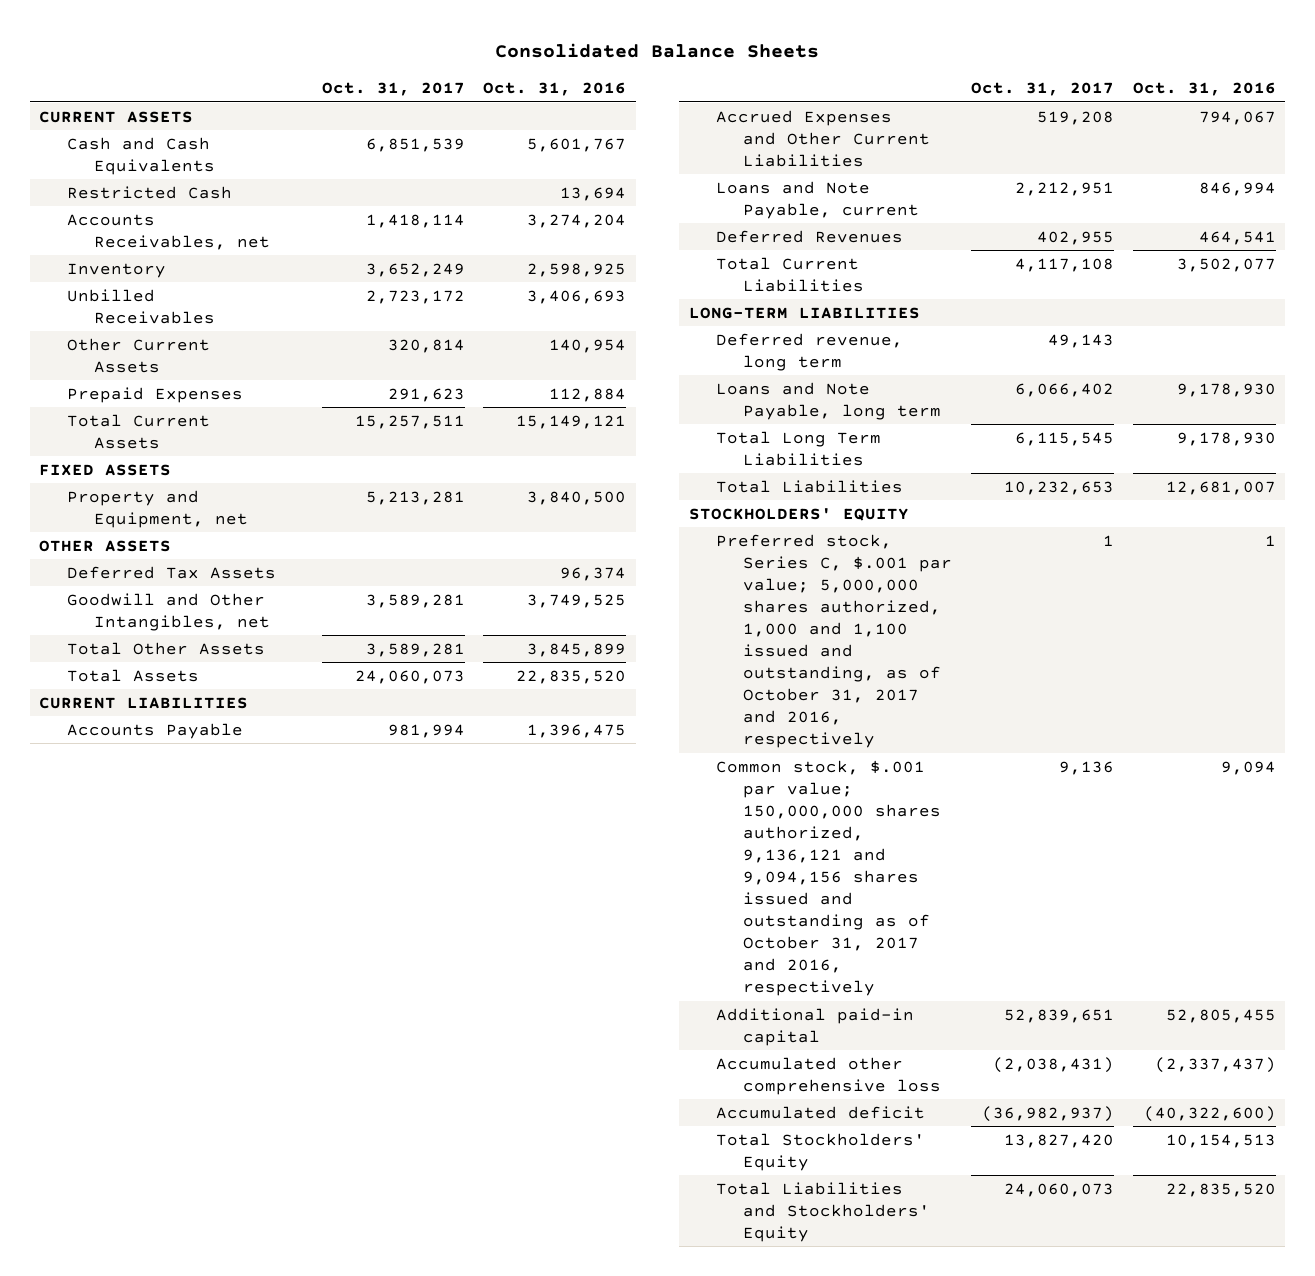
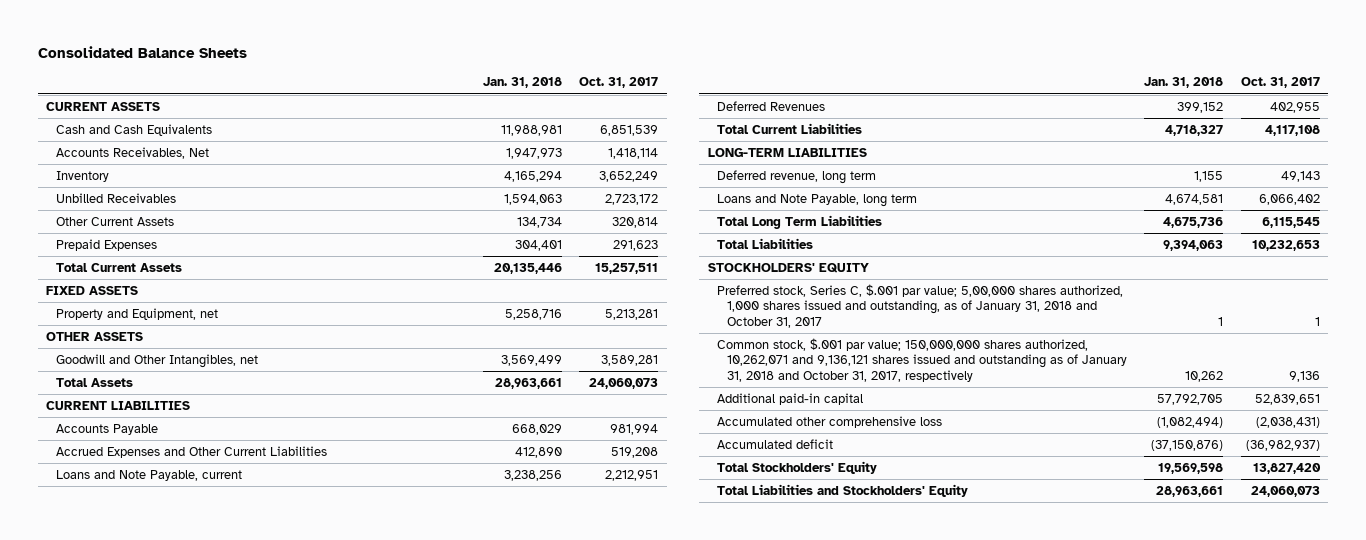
[483,82,627,97] Oct. 31, 2016 -> none
none -> [482,77,562,89] Jan. 31, 2018
[66,185,232,199] Restricted Cash -> none
[66,213,270,250] Accounts Receivables, net -> [55,146,209,159] Accounts Receivables, Net
[66,565,276,579] Deferred Tax Assets -> none
[66,641,265,655] Total Other Assets -> none
[716,533,953,749] Preferred stock, Series C, $.001 par value; 5,000,000 shares authorized, 1,000 and 1,100 issued and outstanding, as of October 31, 2017 and 2016, respectively -> [717,283,1124,328] Preferred stock, Series C, $.001 par value; 5,00,000 shares authorized, 1,000 shares issued and outstanding, as of January 31, 2018 and October 31, 2017
[716,759,942,997] Common stock, $.001 par value; 150,000,000 shares authorized, 9,136,121 and 9,094,156 shares issued and outstanding as of October 31, 2017 and 2016, respectively -> [717,337,1127,382] Common stock, $.001 par value; 150,000,000 shares authorized, 10,262,071 and 9,136,121 shares issued and outstanding as of January 31, 2018 and October 31, 2017, respectively

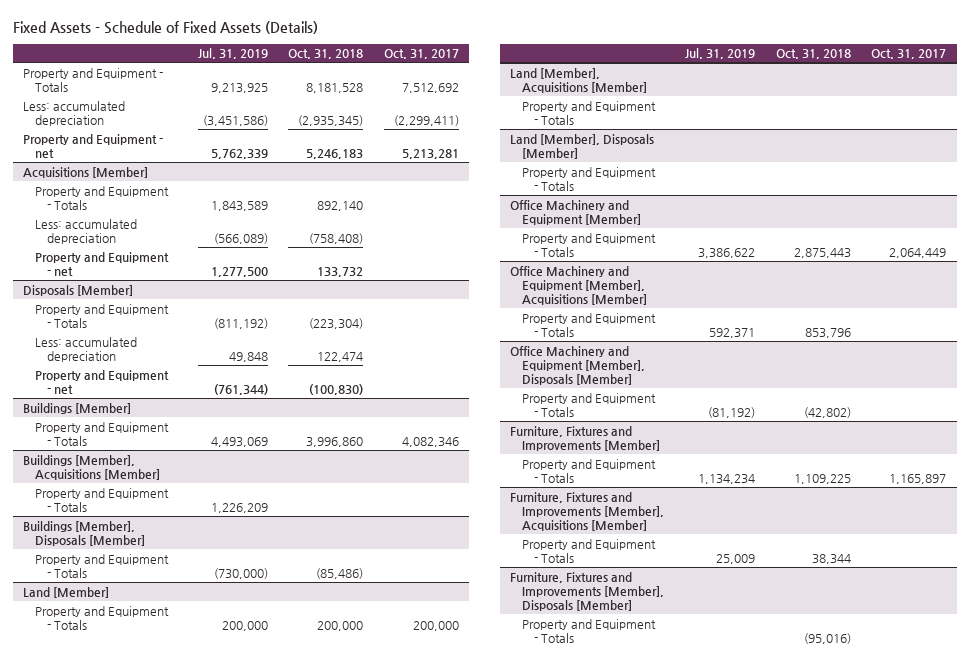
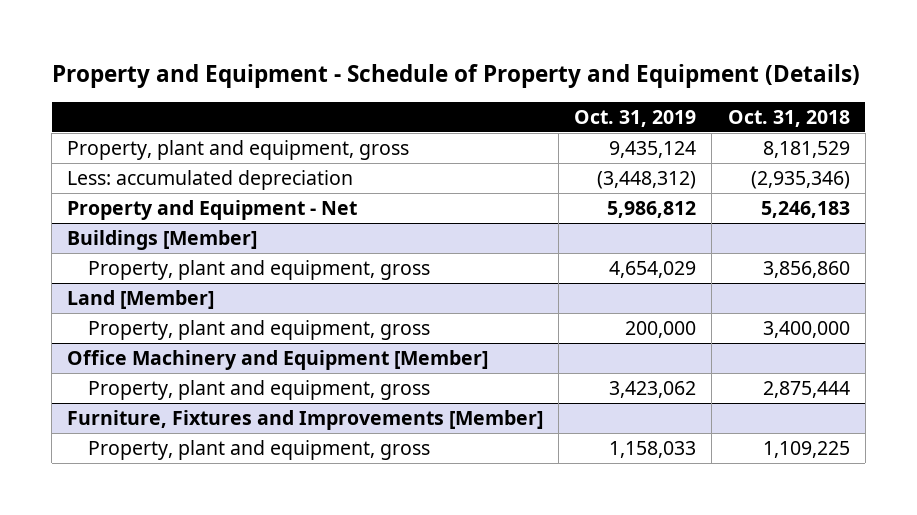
[12,20,318,34] Fixed Assets - Schedule of Fixed Assets (Details) -> [51,64,860,89] Property and Equipment - Schedule of Property and Equipment (Details)
[197,48,268,60] Jul. 31, 2019 -> none
[384,49,460,60] Oct. 31, 2017 -> none
none -> [574,109,697,127] Oct. 31, 2019
[23,166,149,178] Acquisitions [Member] -> none
[35,185,170,210] Property and Equipment - Totals -> none
[35,218,138,244] Less: accumulated depreciation -> none
[35,251,170,276] Property and Equipment - net -> none
[23,284,134,296] Disposals [Member] -> none
[35,303,170,328] Property and Equipment - Totals -> none
[35,336,138,362] Less: accumulated depreciation -> none
[35,369,170,394] Property and Equipment - net -> none
[23,67,164,92] Property and Equipment - Totals -> [67,140,410,161] Property, plant and equipment, gross
[306,82,364,93] 8,181,528 -> [762,141,850,159] 8,181,529
[298,114,364,126] (2,935,345) -> [750,171,850,190] (2,935,346)
[23,133,164,158] Property and Equipment - net -> [67,200,358,221] Property and Equipment - Net
[23,454,161,480] Buildings [Member], Acquisitions [Member] -> none
[35,487,170,512] Property and Equipment - Totals -> none
[23,520,146,546] Buildings [Member], Disposals [Member] -> none
[35,553,170,578] Property and Equipment - Totals -> none
[35,421,170,446] Property and Equipment - Totals -> [87,260,430,281] Property, plant and equipment, gross
[306,436,364,447] 3,996,860 -> [762,261,850,279] 3,856,860
[510,67,648,93] Land [Member], Acquisitions [Member] -> none
[522,100,657,125] Property and Equipment - Totals -> none
[510,133,655,159] Land [Member], Disposals [Member] -> none
[522,166,657,191] Property and Equipment - Totals -> none
[35,605,170,630] Property and Equipment - Totals -> [87,320,430,341] Property, plant and equipment, gross
[317,620,364,631] 200,000 -> [762,321,850,339] 3,400,000
[510,265,648,305] Office Machinery and Equipment [Member], Acquisitions [Member] -> none
[522,312,657,337] Property and Equipment - Totals -> none
[510,345,646,385] Office Machinery and Equipment [Member], Disposals [Member] -> none
[522,392,657,417] Property and Equipment - Totals -> none
[522,232,657,257] Property and Equipment - Totals -> [87,380,430,401] Property, plant and equipment, gross
[793,247,851,258] 2,875,443 -> [762,381,850,399] 2,875,444
[510,491,665,531] Furniture, Fixtures and Improvements [Member], Acquisitions [Member] -> none
[522,538,657,563] Property and Equipment - Totals -> none
[510,571,665,611] Furniture, Fixtures and Improvements [Member], Disposals [Member] -> none
[522,618,657,643] Property and Equipment - Totals -> none
[522,458,657,483] Property and Equipment - Totals -> [87,440,430,461] Property, plant and equipment, gross

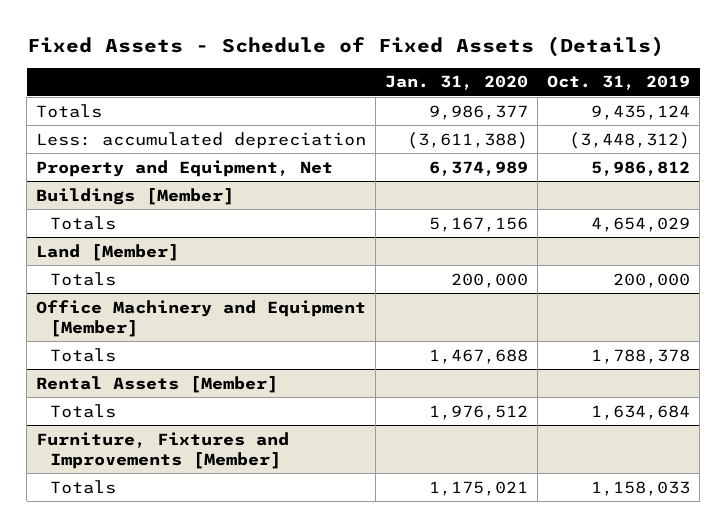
[51,64,860,89] Property and Equipment - Schedule of Property and Equipment (Details) -> [26,35,664,57] Fixed Assets - Schedule of Fixed Assets (Details)
[727,109,850,127] Oct. 31, 2018 -> none
none -> [385,75,529,91] Jan. 31, 2020
[67,140,410,161] Property, plant and equipment, gross -> [36,103,103,118] Totals
[67,200,358,221] Property and Equipment - Net -> [36,159,334,177] Property and Equipment, Net
[87,260,430,281] Property, plant and equipment, gross -> [49,215,116,230] Totals
[87,320,430,341] Property, plant and equipment, gross -> [49,271,116,286] Totals
[87,380,430,401] Property, plant and equipment, gross -> none
none -> [49,347,116,362] Totals
none -> [36,375,279,393] Rental Assets [Member]
none -> [49,403,116,418] Totals
[87,440,430,461] Property, plant and equipment, gross -> [49,479,116,494] Totals

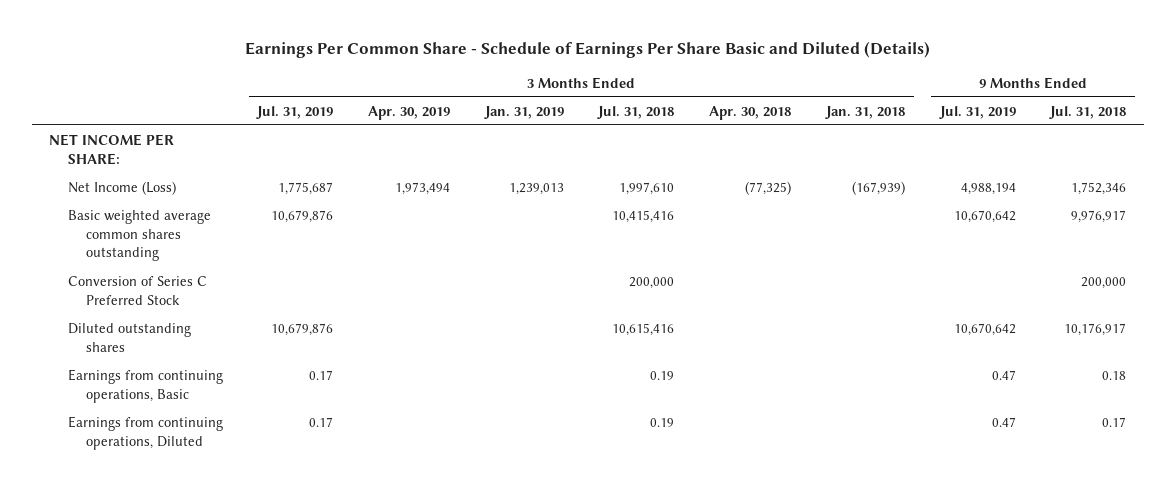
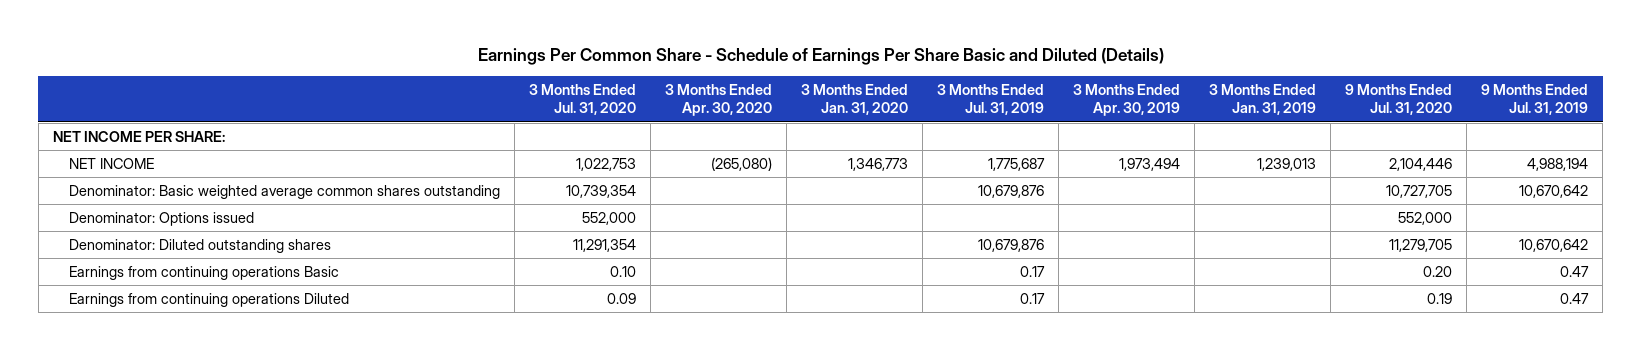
[597,105,675,119] Jul. 31, 2018 -> none
[709,105,792,120] Apr. 30, 2018 -> none
[824,105,905,119] Jan. 31, 2018 -> none
[1049,105,1127,119] Jul. 31, 2018 -> none
none -> [528,83,636,116] 3 Months Ended Jul. 31, 2020
none -> [664,83,772,117] 3 Months Ended Apr. 30, 2020
none -> [800,83,908,116] 3 Months Ended Jan. 31, 2020
none -> [1345,83,1453,116] 9 Months Ended Jul. 31, 2020
[67,275,207,305] Conversion of Series C Preferred Stock -> none
[67,180,176,195] Net Income (Loss) -> [68,157,154,169] NET INCOME
[67,209,211,262] Basic weighted average common shares outstanding -> [68,184,500,199] Denominator: Basic weighted average common shares outstanding
none -> [68,211,254,226] Denominator: Options issued
[67,322,191,352] Diluted outstanding shares -> [68,238,331,253] Denominator: Diluted outstanding shares
[67,368,223,403] Earnings from continuing operations, Basic -> [68,265,339,280] Earnings from continuing operations Basic
[67,415,223,450] Earnings from continuing operations, Diluted -> [68,292,349,307] Earnings from continuing operations Diluted

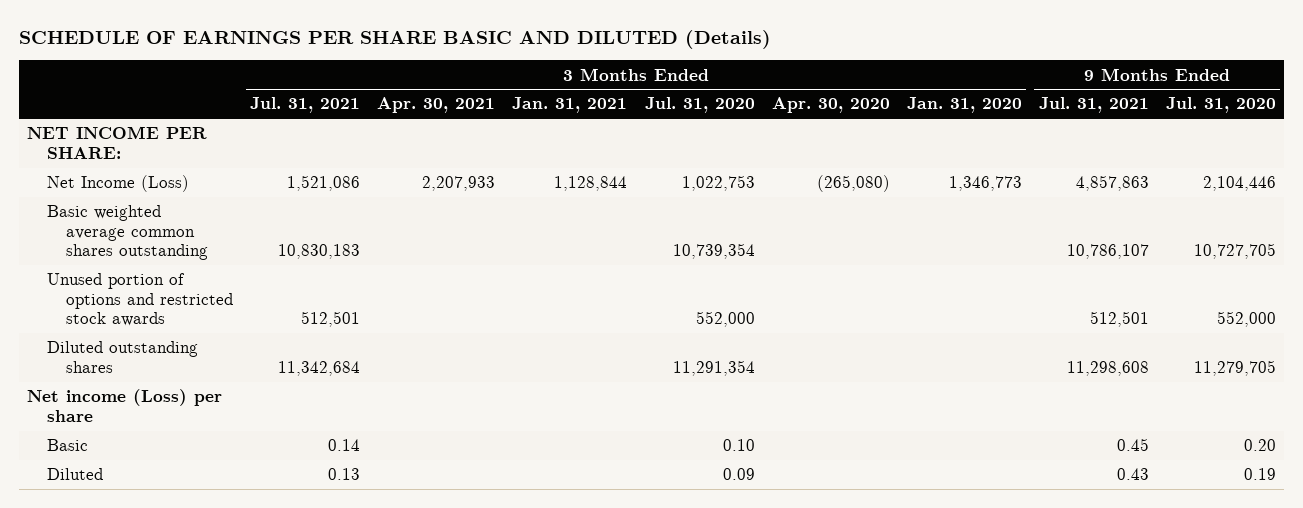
[477,47,1164,65] Earnings Per Common Share - Schedule of Earnings Per Share Basic and Diluted (Details) -> [18,30,771,50] SCHEDULE OF EARNINGS PER SHARE BASIC AND DILUTED (Details)
[936,83,1044,116] 3 Months Ended Jul. 31, 2019 -> none
[1073,83,1181,117] 3 Months Ended Apr. 30, 2019 -> none
[1209,83,1317,116] 3 Months Ended Jan. 31, 2019 -> none
[1481,83,1589,116] 9 Months Ended Jul. 31, 2019 -> none
none -> [250,97,361,114] Jul. 31, 2021
none -> [377,97,496,114] Apr. 30, 2021
none -> [512,97,628,114] Jan. 31, 2021
none -> [1038,97,1149,114] Jul. 31, 2021
[68,157,154,169] NET INCOME -> [46,175,189,193] Net Income (Loss)
[68,184,500,199] Denominator: Basic weighted average common shares outstanding -> [46,205,209,261] Basic weighted average common shares outstanding
[68,211,254,226] Denominator: Options issued -> [46,273,234,327] Unused portion of options and restricted stock awards
[68,238,331,253] Denominator: Diluted outstanding shares -> [46,341,198,373] Diluted outstanding shares
none -> [27,389,223,422] Net income (Loss) per share
[68,265,339,280] Earnings from continuing operations Basic -> [46,439,88,452] Basic
[68,292,349,307] Earnings from continuing operations Diluted -> [46,468,103,481] Diluted

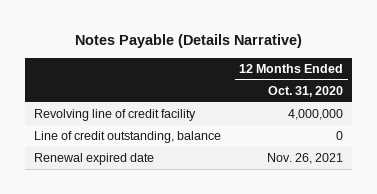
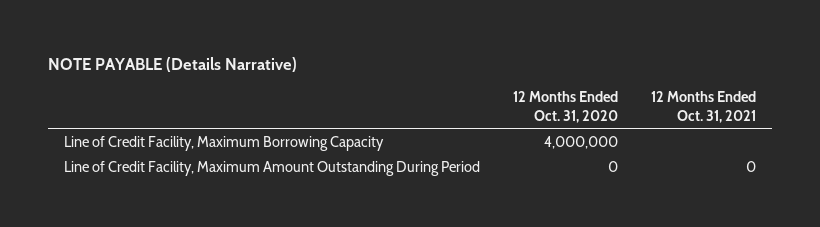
[74,33,302,48] Notes Payable (Details Narrative) -> [47,57,297,73] NOTE PAYABLE (Details Narrative)
none -> [650,91,756,123] 12 Months Ended Oct. 31, 2021
[34,153,155,166] Renewal expired date -> none
[34,109,197,122] Revolving line of credit facility -> [64,135,385,151] Line of Credit Facility, Maximum Borrowing Capacity
[34,131,222,144] Line of credit outstanding, balance -> [64,160,481,176] Line of Credit Facility, Maximum Amount Outstanding During Period

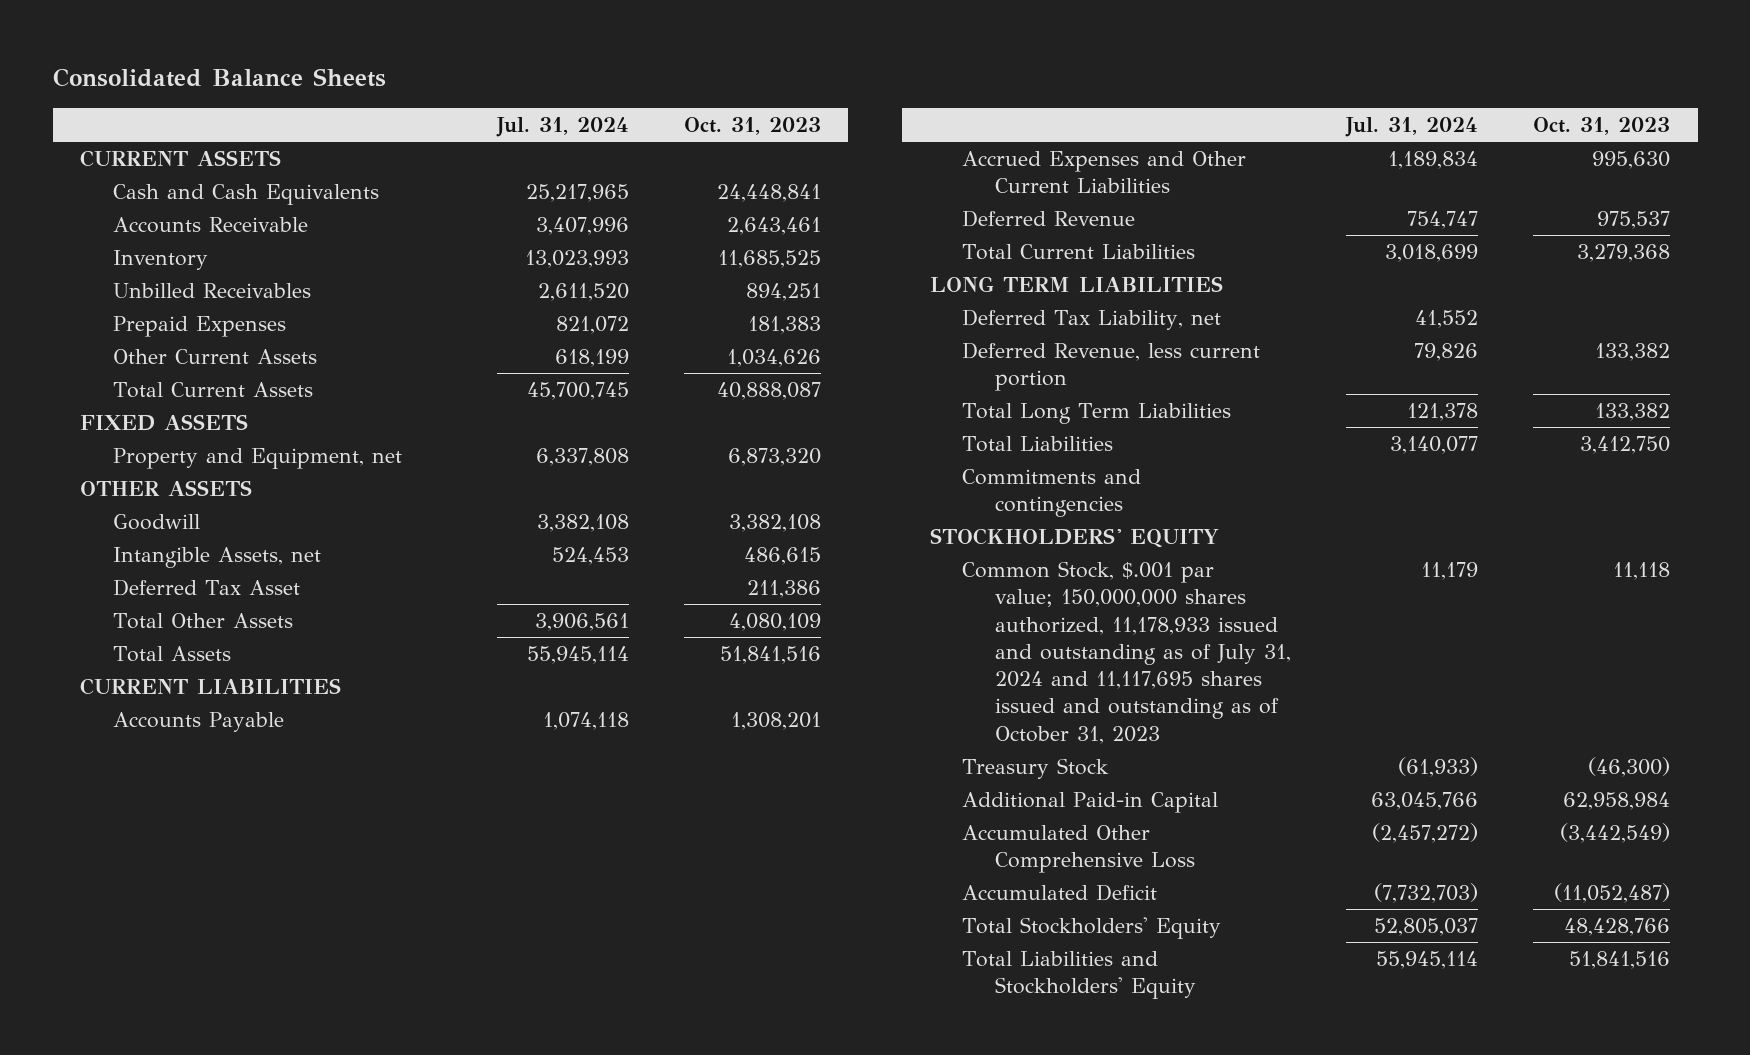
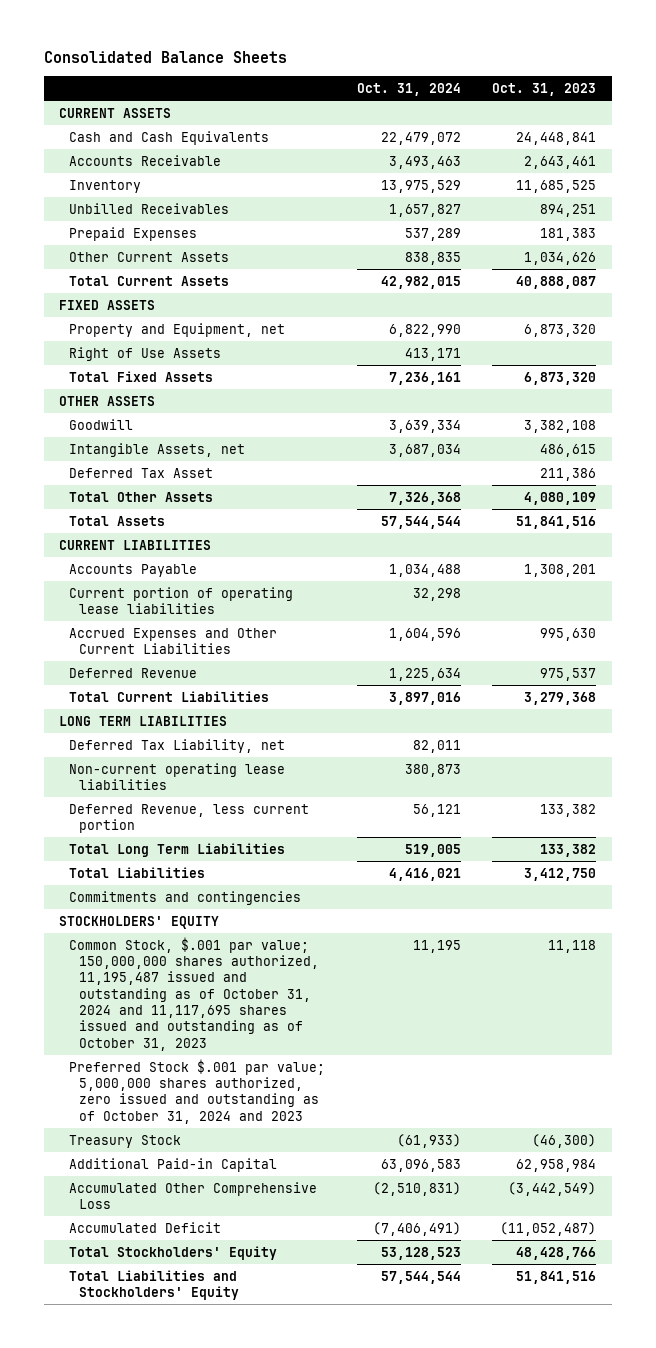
[495,117,629,138] Jul. 31, 2024 -> none
none -> [356,82,461,96] Oct. 31, 2024
none -> [69,346,222,361] Right of Use Assets
none -> [69,370,214,382] Total Fixed Assets
none -> [69,586,294,614] Current portion of operating lease liabilities
none -> [69,762,286,790] Non-current operating lease liabilities
[962,560,1292,744] Common Stock, $.001 par value; 150,000,000 shares authorized, 11,178,933 issued and outstanding as of July 31, 2024 and 11,117,695 shares issued and outstanding as of October 31, 2023 -> [69,936,319,1051] Common Stock, $.001 par value; 150,000,000 shares authorized, 11,195,487 issued and outstanding as of October 31, 2024 and 11,117,695 shares issued and outstanding as of October 31, 2023
none -> [69,1058,326,1124] Preferred Stock $.001 par value; 5,000,000 shares authorized, zero issued and outstanding as of October 31, 2024 and 2023

